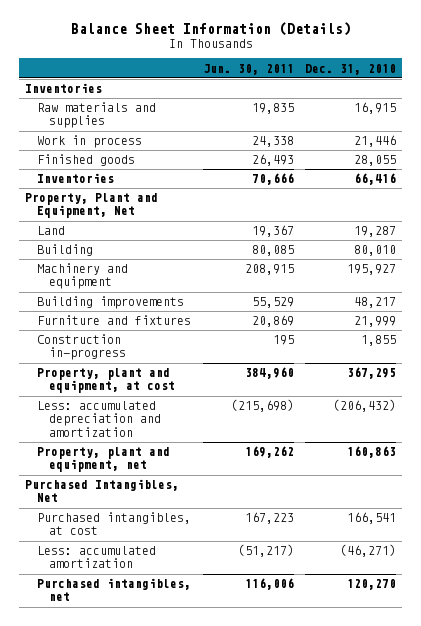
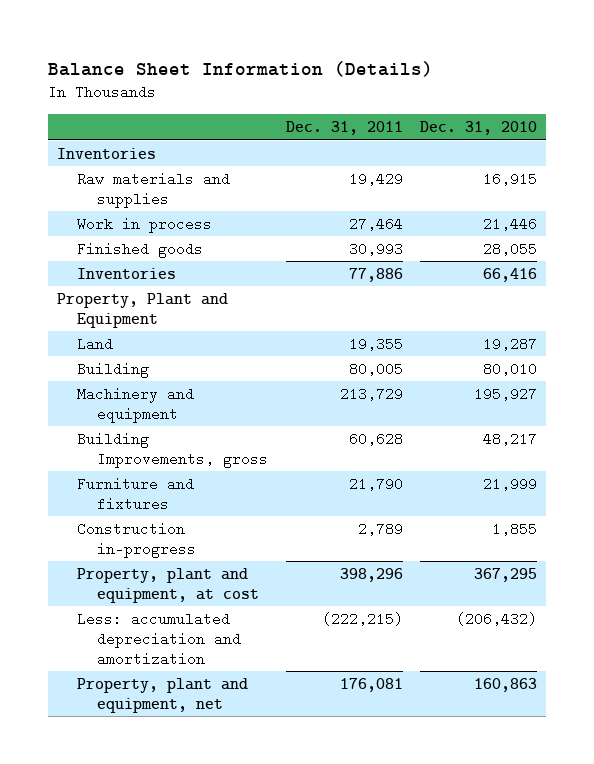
[202,63,294,75] Jun. 30, 2011 -> none
none -> [285,121,403,136] Dec. 31, 2011
[24,193,158,219] Property, Plant and Equipment, Net -> [57,292,229,328] Property, Plant and Equipment
[36,296,184,310] Building improvements -> [77,431,268,468] Building Improvements, gross
[24,479,179,503] Purchased Intangibles, Net -> none
[36,512,191,536] Purchased intangibles, at cost -> none
[36,546,156,569] Less: accumulated amortization -> none
[36,578,191,602] Purchased intangibles, net -> none

